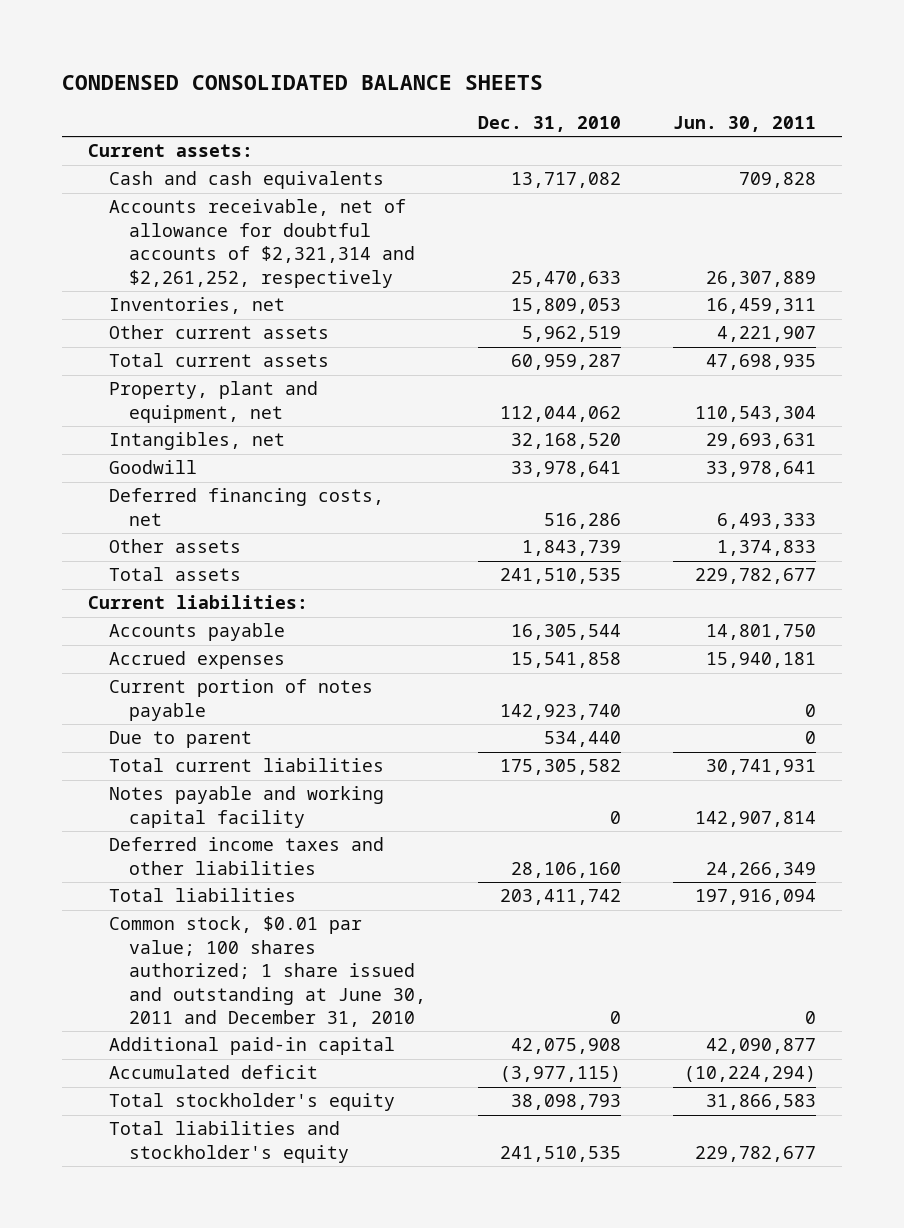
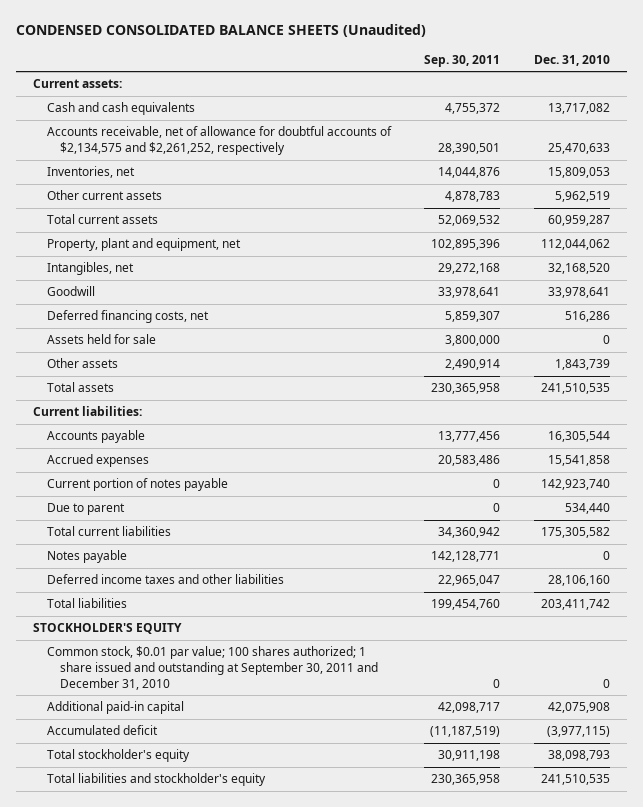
[62,75,544,91] CONDENSED CONSOLIDATED BALANCE SHEETS -> [16,24,427,38] CONDENSED CONSOLIDATED BALANCE SHEETS (Unaudited)
[673,115,817,132] Jun. 30, 2011 -> none
none -> [424,54,501,67] Sep. 30, 2011
[108,199,416,288] Accounts receivable, net of allowance for doubtful accounts of $2,321,314 and $2,261,252, respectively -> [46,126,392,156] Accounts receivable, net of allowance for doubtful accounts of $2,134,575 and $2,261,252, respectively
none -> [46,334,156,345] Assets held for sale
[108,786,384,828] Notes payable and working capital facility -> [46,550,127,564] Notes payable
none -> [32,623,182,635] STOCKHOLDER'S EQUITY
[108,916,427,1028] Common stock, $0.01 par value; 100 shares authorized; 1 share issued and outstanding at June 30, 2011 and December 31, 2010 -> [46,646,379,690] Common stock, $0.01 par value; 100 shares authorized; 1 share issued and outstanding at September 30, 2011 and December 31, 2010

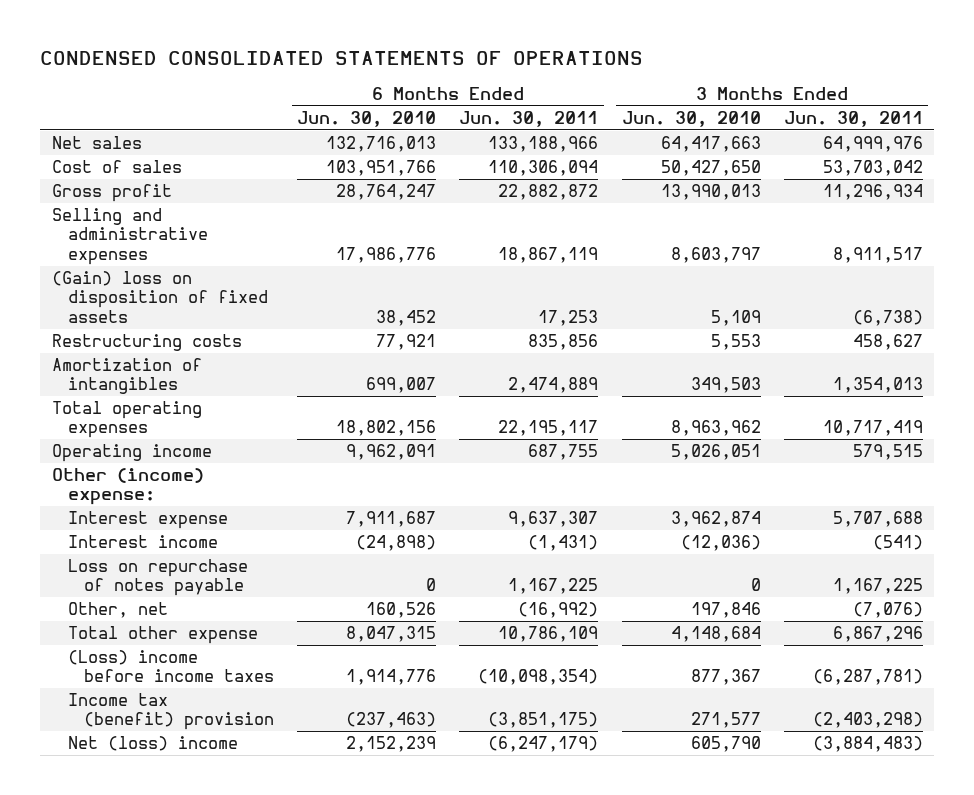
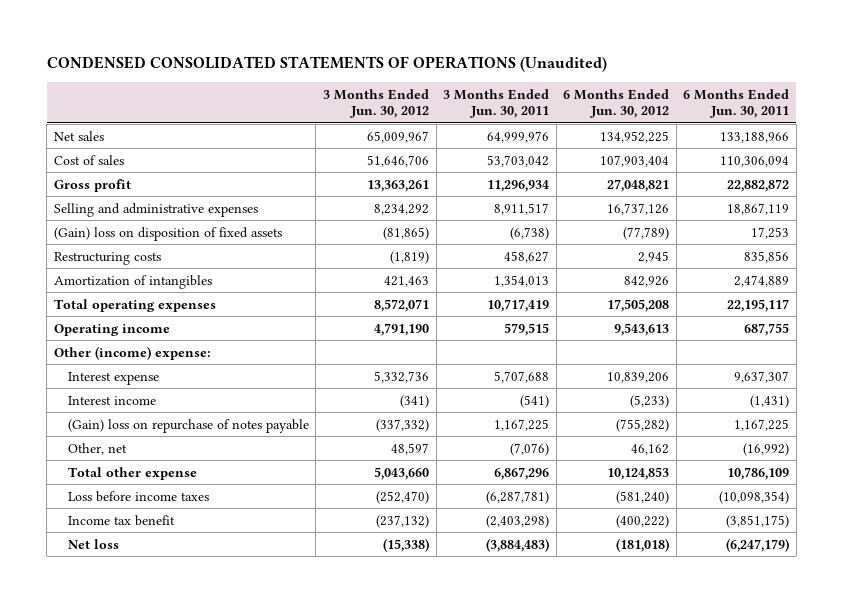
[40,51,644,66] CONDENSED CONSOLIDATED STATEMENTS OF OPERATIONS -> [46,56,607,73] CONDENSED CONSOLIDATED STATEMENTS OF OPERATIONS (Unaudited)
[297,110,437,127] Jun. 30, 2010 -> none
[621,110,761,127] Jun. 30, 2010 -> none
none -> [322,88,429,119] 3 Months Ended Jun. 30, 2012
none -> [563,88,670,119] 6 Months Ended Jun. 30, 2012
[67,559,248,597] Loss on repurchase of notes payable -> [67,418,309,433] (Gain) loss on repurchase of notes payable
[67,650,275,683] (Loss) income before income taxes -> [67,490,209,502] Loss before income taxes
[67,693,275,731] Income tax (benefit) provision -> [67,514,175,526] Income tax benefit
[67,736,238,752] Net (loss) income -> [67,538,119,549] Net loss

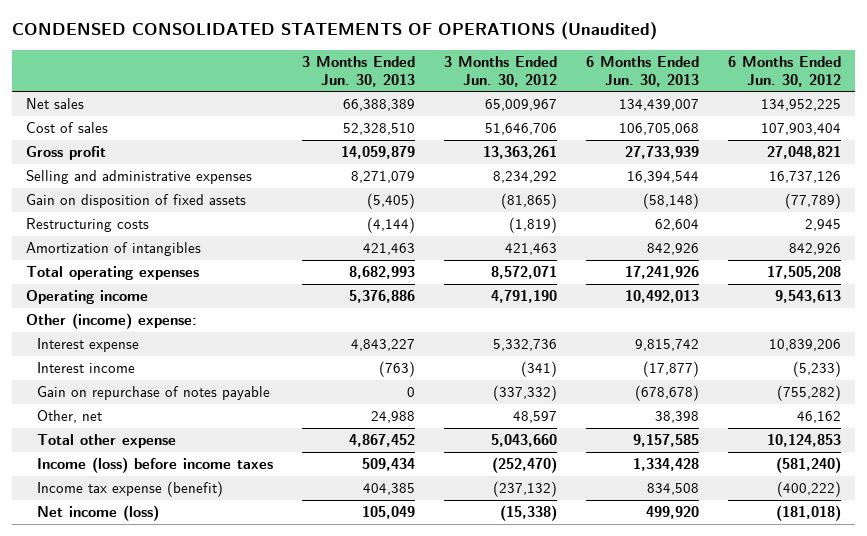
[443,88,550,119] 3 Months Ended Jun. 30, 2011 -> none
[683,88,790,119] 6 Months Ended Jun. 30, 2011 -> none
none -> [302,55,416,87] 3 Months Ended Jun. 30, 2013
none -> [585,55,699,87] 6 Months Ended Jun. 30, 2013
[53,226,282,241] (Gain) loss on disposition of fixed assets -> [26,194,247,209] Gain on disposition of fixed assets
[67,418,309,433] (Gain) loss on repurchase of notes payable -> [37,386,271,401] Gain on repurchase of notes payable
[67,490,209,502] Loss before income taxes -> [37,457,274,474] Income (loss) before income taxes
[67,514,175,526] Income tax benefit -> [37,481,224,498] Income tax expense (benefit)
[67,538,119,549] Net loss -> [37,505,160,522] Net income (loss)

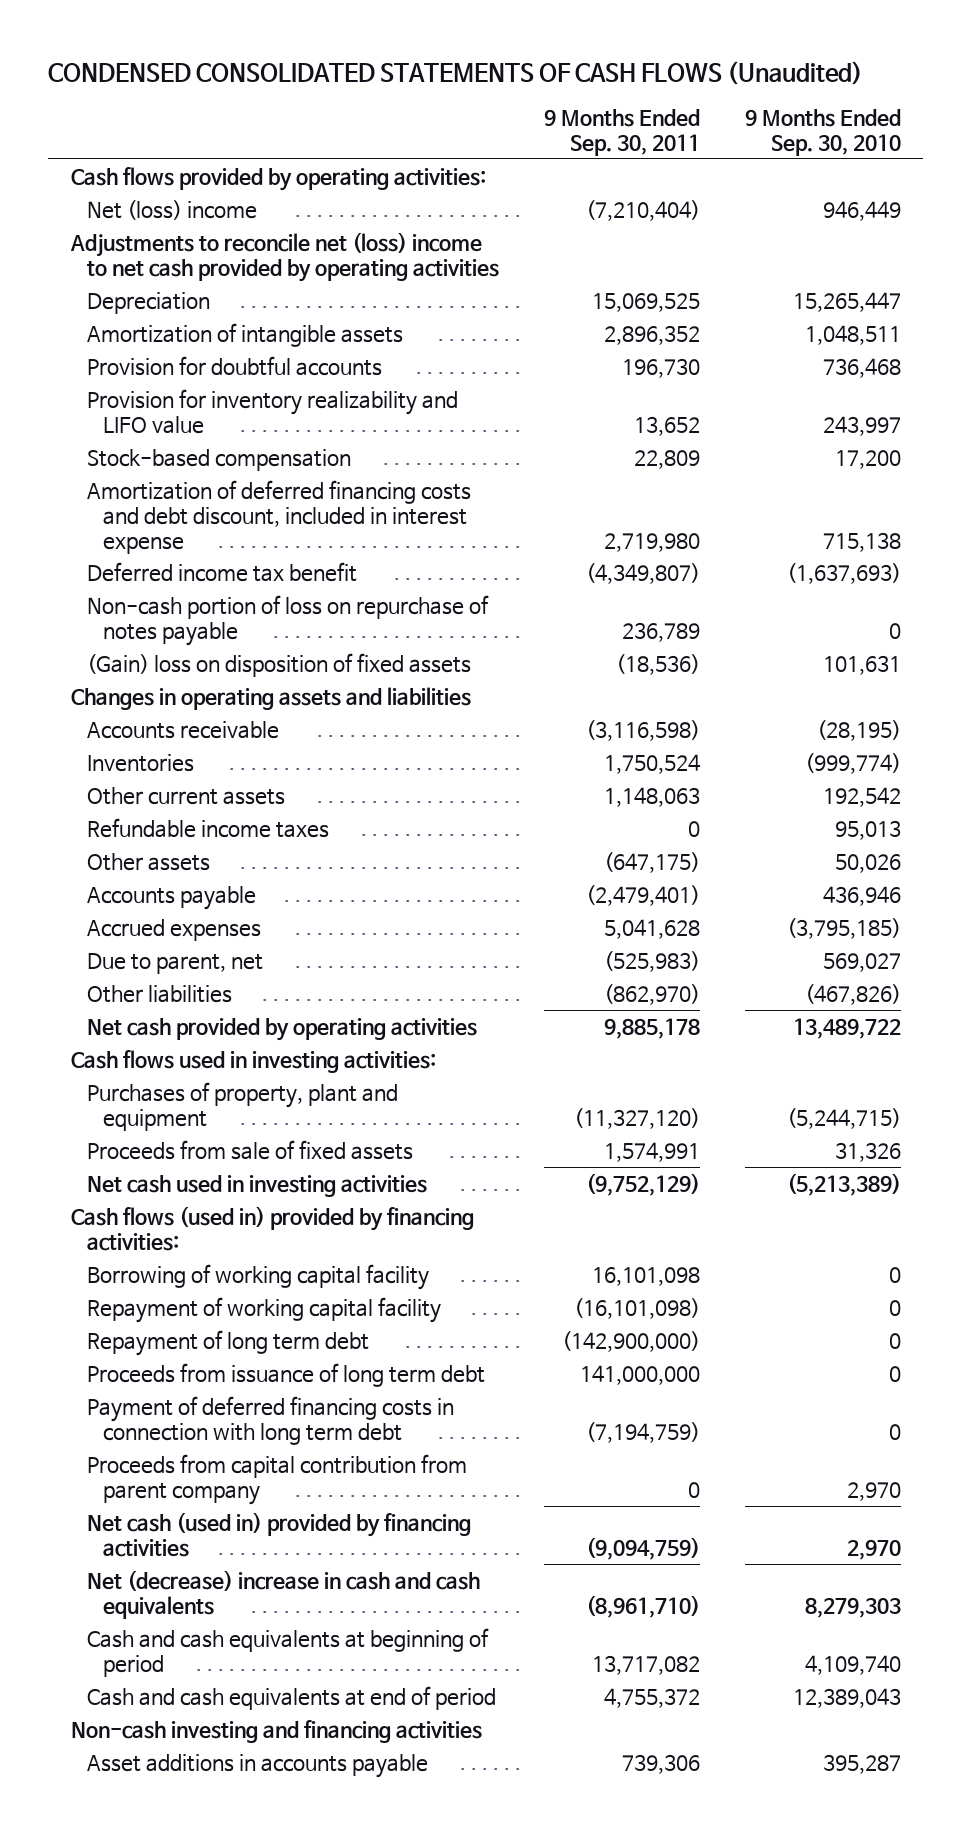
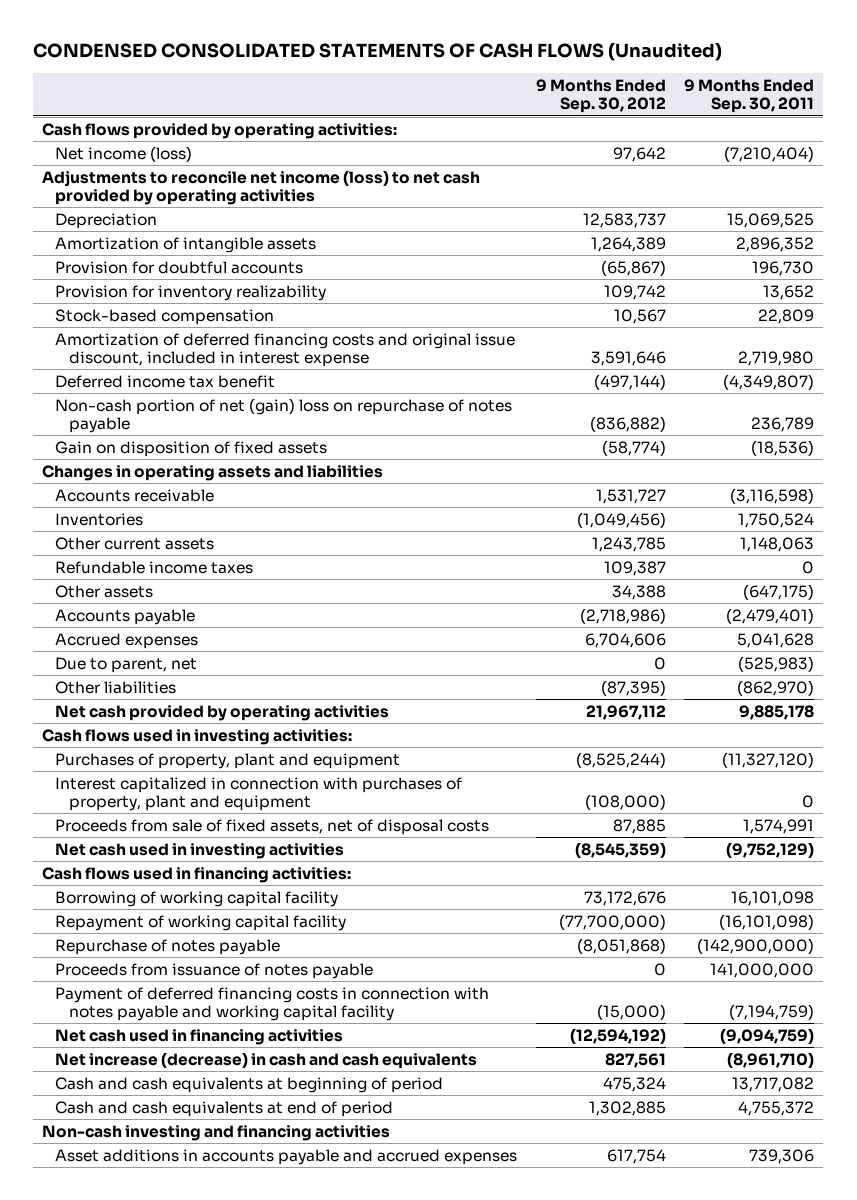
[744,109,901,156] 9 Months Ended Sep. 30, 2010 -> none
none -> [535,79,666,114] 9 Months Ended Sep. 30, 2012
[86,199,257,220] Net (loss) income -> [55,145,193,162] Net income (loss)
[69,231,499,282] Adjustments to reconcile net (loss) income to net cash provided by operating activities -> [42,169,481,206] Adjustments to reconcile net income (loss) to net cash provided by operating activities
[86,388,458,434] Provision for inventory realizability and LIFO value -> [55,284,327,301] Provision for inventory realizability
[86,479,471,554] Amortization of deferred financing costs and debt discount, included in interest expense -> [55,332,516,368] Amortization of deferred financing costs and original issue discount, included in interest expense
[86,594,489,646] Non-cash portion of loss on repurchase of notes payable -> [55,397,513,434] Non-cash portion of net (gain) loss on repurchase of notes payable
[86,652,471,677] (Gain) loss on disposition of fixed assets -> [55,440,328,457] Gain on disposition of fixed assets
none -> [55,776,463,812] Interest capitalized in connection with purchases of property, plant and equipment
[86,1139,413,1160] Proceeds from sale of fixed assets -> [55,818,490,835] Proceeds from sale of fixed assets, net of disposal costs
[70,1205,474,1251] Cash flows (used in) provided by financing activities: -> [42,866,352,883] Cash flows used in financing activities:
[86,1453,467,1505] Proceeds from capital contribution from parent company -> none
[86,1329,369,1356] Repayment of long term debt -> [55,938,281,955] Repurchase of notes payable
[86,1362,485,1387] Proceeds from issuance of long term debt -> [55,962,374,979] Proceeds from issuance of notes payable
[86,1395,454,1445] Payment of deferred financing costs in connection with long term debt -> [55,986,490,1022] Payment of deferred financing costs in connection with notes payable and working capital facility
[86,1511,471,1557] Net cash (used in) provided by financing activities -> [55,1028,344,1045] Net cash used in financing activities
[86,1569,480,1619] Net (decrease) increase in cash and cash equivalents -> [55,1051,478,1069] Net increase (decrease) in cash and cash equivalents
[86,1753,428,1778] Asset additions in accounts payable -> [55,1148,518,1165] Asset additions in accounts payable and accrued expenses

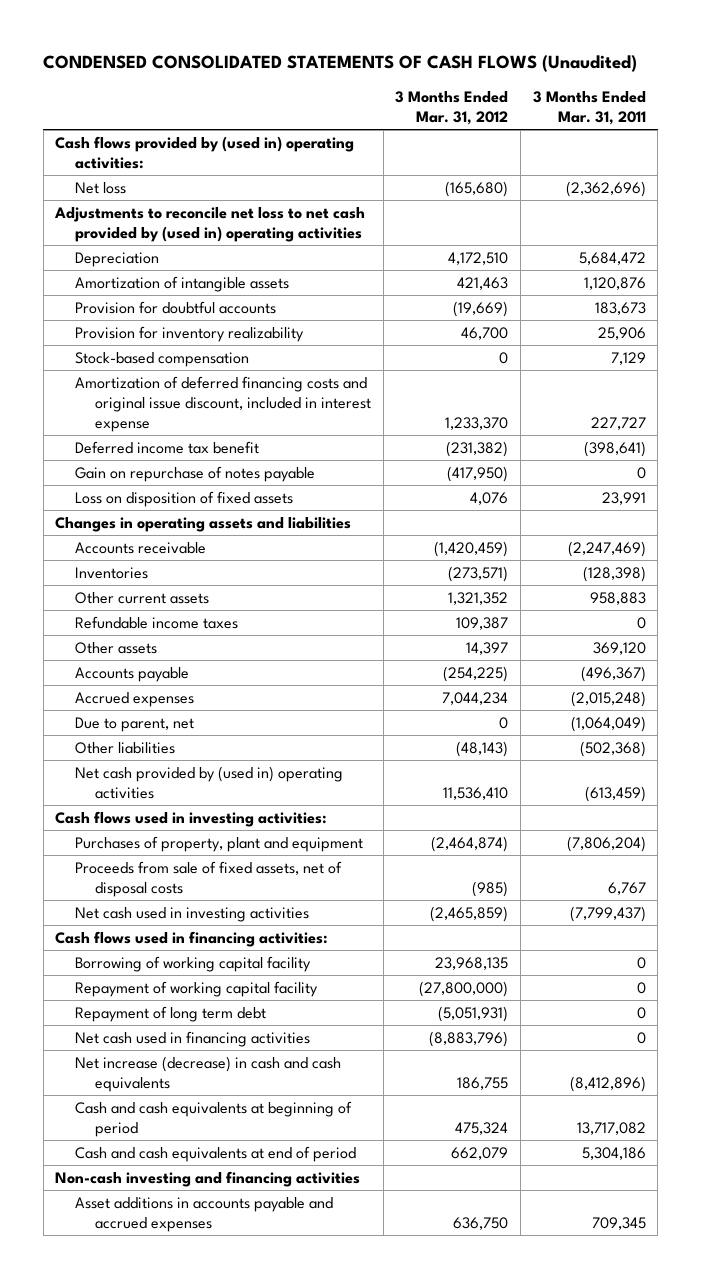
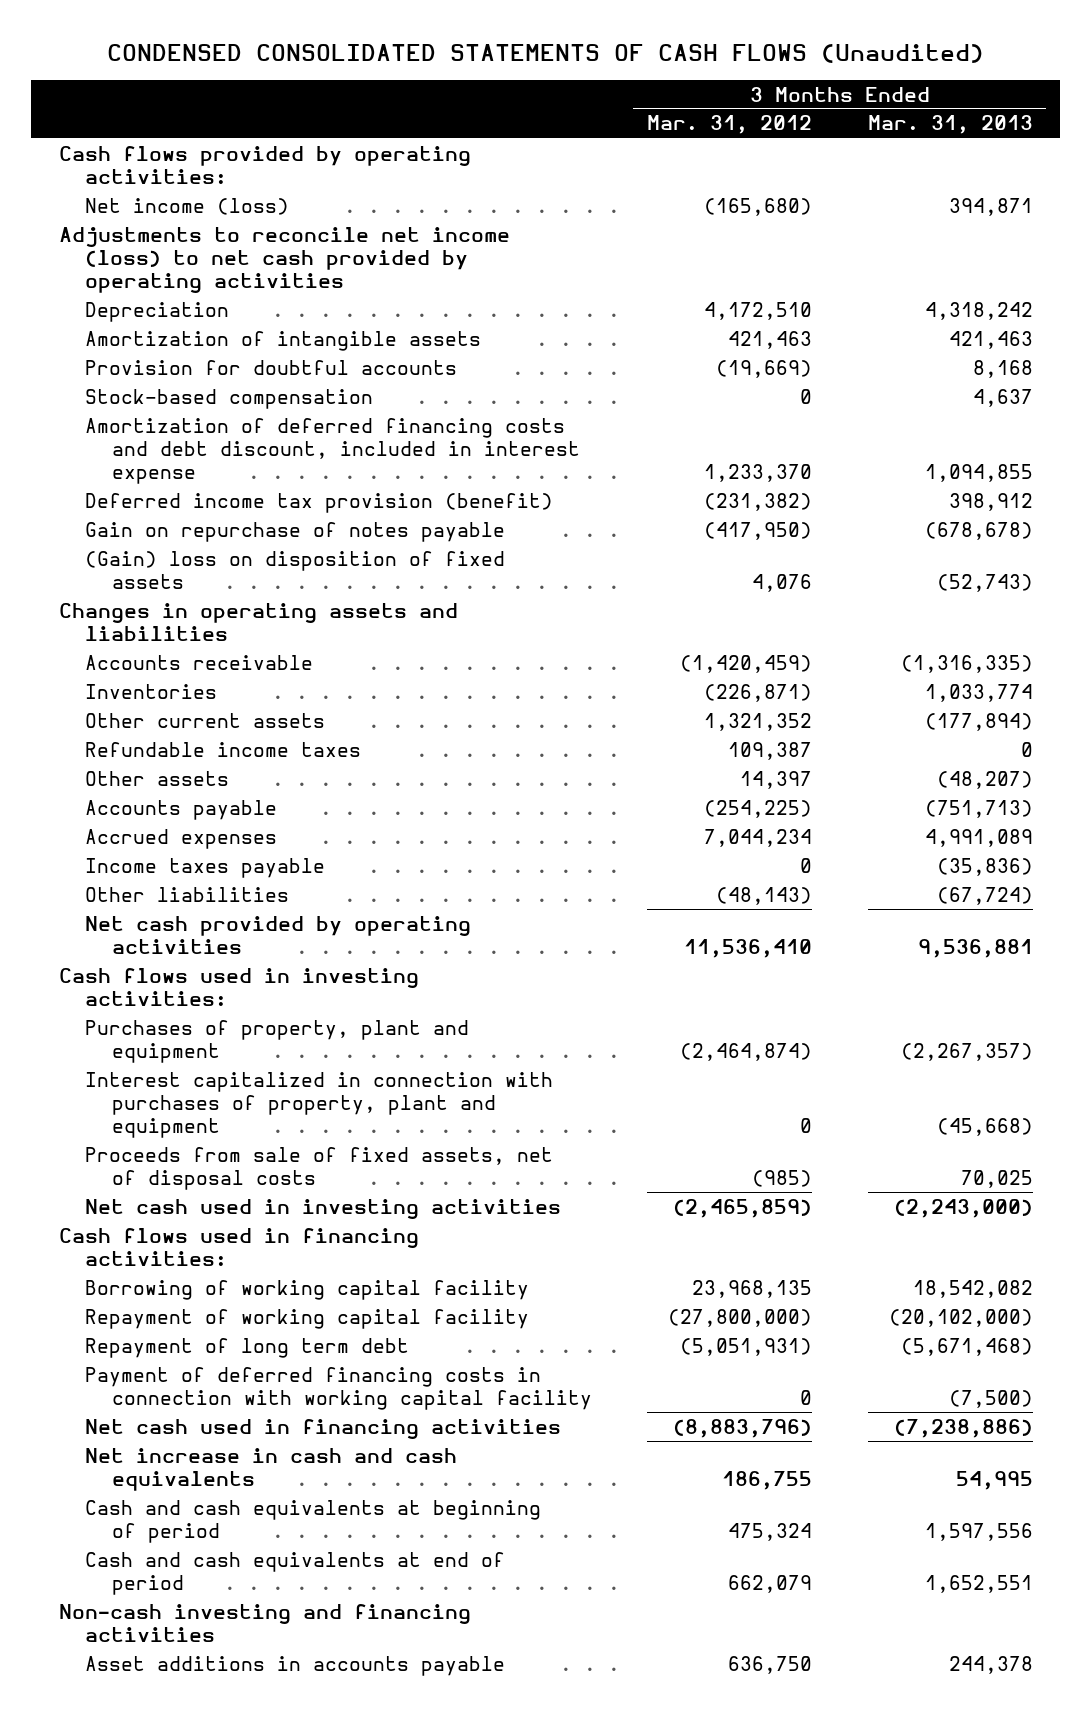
[532,90,646,125] 3 Months Ended Mar. 31, 2011 -> none
none -> [867,115,1033,135] Mar. 31, 2013
[55,135,355,169] Cash flows provided by (used in) operating activities: -> [59,145,472,184] Cash flows provided by operating activities:
[75,181,127,194] Net loss -> [85,197,290,215] Net income (loss)
[54,206,366,242] Adjustments to reconcile net loss to net cash provided by (used in) operating activities -> [59,226,511,293] Adjustments to reconcile net income (loss) to net cash provided by operating activities
[75,325,305,342] Provision for inventory realizability -> none
[75,375,372,432] Amortization of deferred financing costs and original issue discount, included in interest expense -> [85,417,580,484] Amortization of deferred financing costs and debt discount, included in interest expense
[75,440,260,454] Deferred income tax benefit -> [85,492,554,513] Deferred income tax provision (benefit)
[75,490,294,507] Loss on disposition of fixed assets -> [85,550,506,589] (Gain) loss on disposition of fixed assets
[448,565,509,582] (273,571) -> [704,683,813,702] (226,871)
[75,716,195,732] Due to parent, net -> none
none -> [85,857,326,878] Income taxes payable
[75,765,344,799] Net cash provided by (used in) operating activities -> [85,915,472,954] Net cash provided by operating activities
none -> [85,1071,554,1138] Interest capitalized in connection with purchases of property, plant and equipment
none -> [85,1366,592,1410] Payment of deferred financing costs in connection with working capital facility
[75,1055,342,1092] Net increase (decrease) in cash and cash equivalents -> [85,1447,458,1491] Net increase in cash and cash equivalents
[75,1196,334,1232] Asset additions in accounts payable and accrued expenses -> [85,1655,506,1676] Asset additions in accounts payable

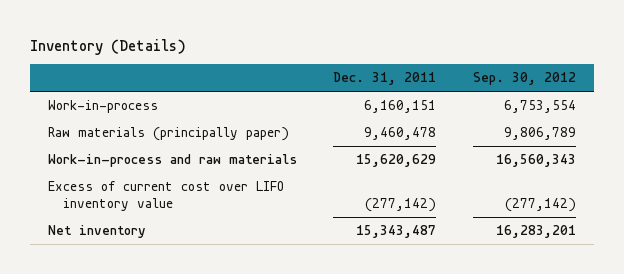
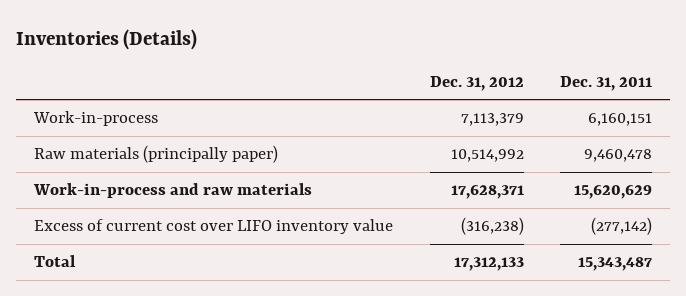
[30,38,187,55] Inventory (Details) -> [16,29,198,51] Inventories (Details)
[472,72,576,86] Sep. 30, 2012 -> none
none -> [429,75,524,91] Dec. 31, 2012
[48,225,147,239] Net inventory -> [34,255,77,268] Total

